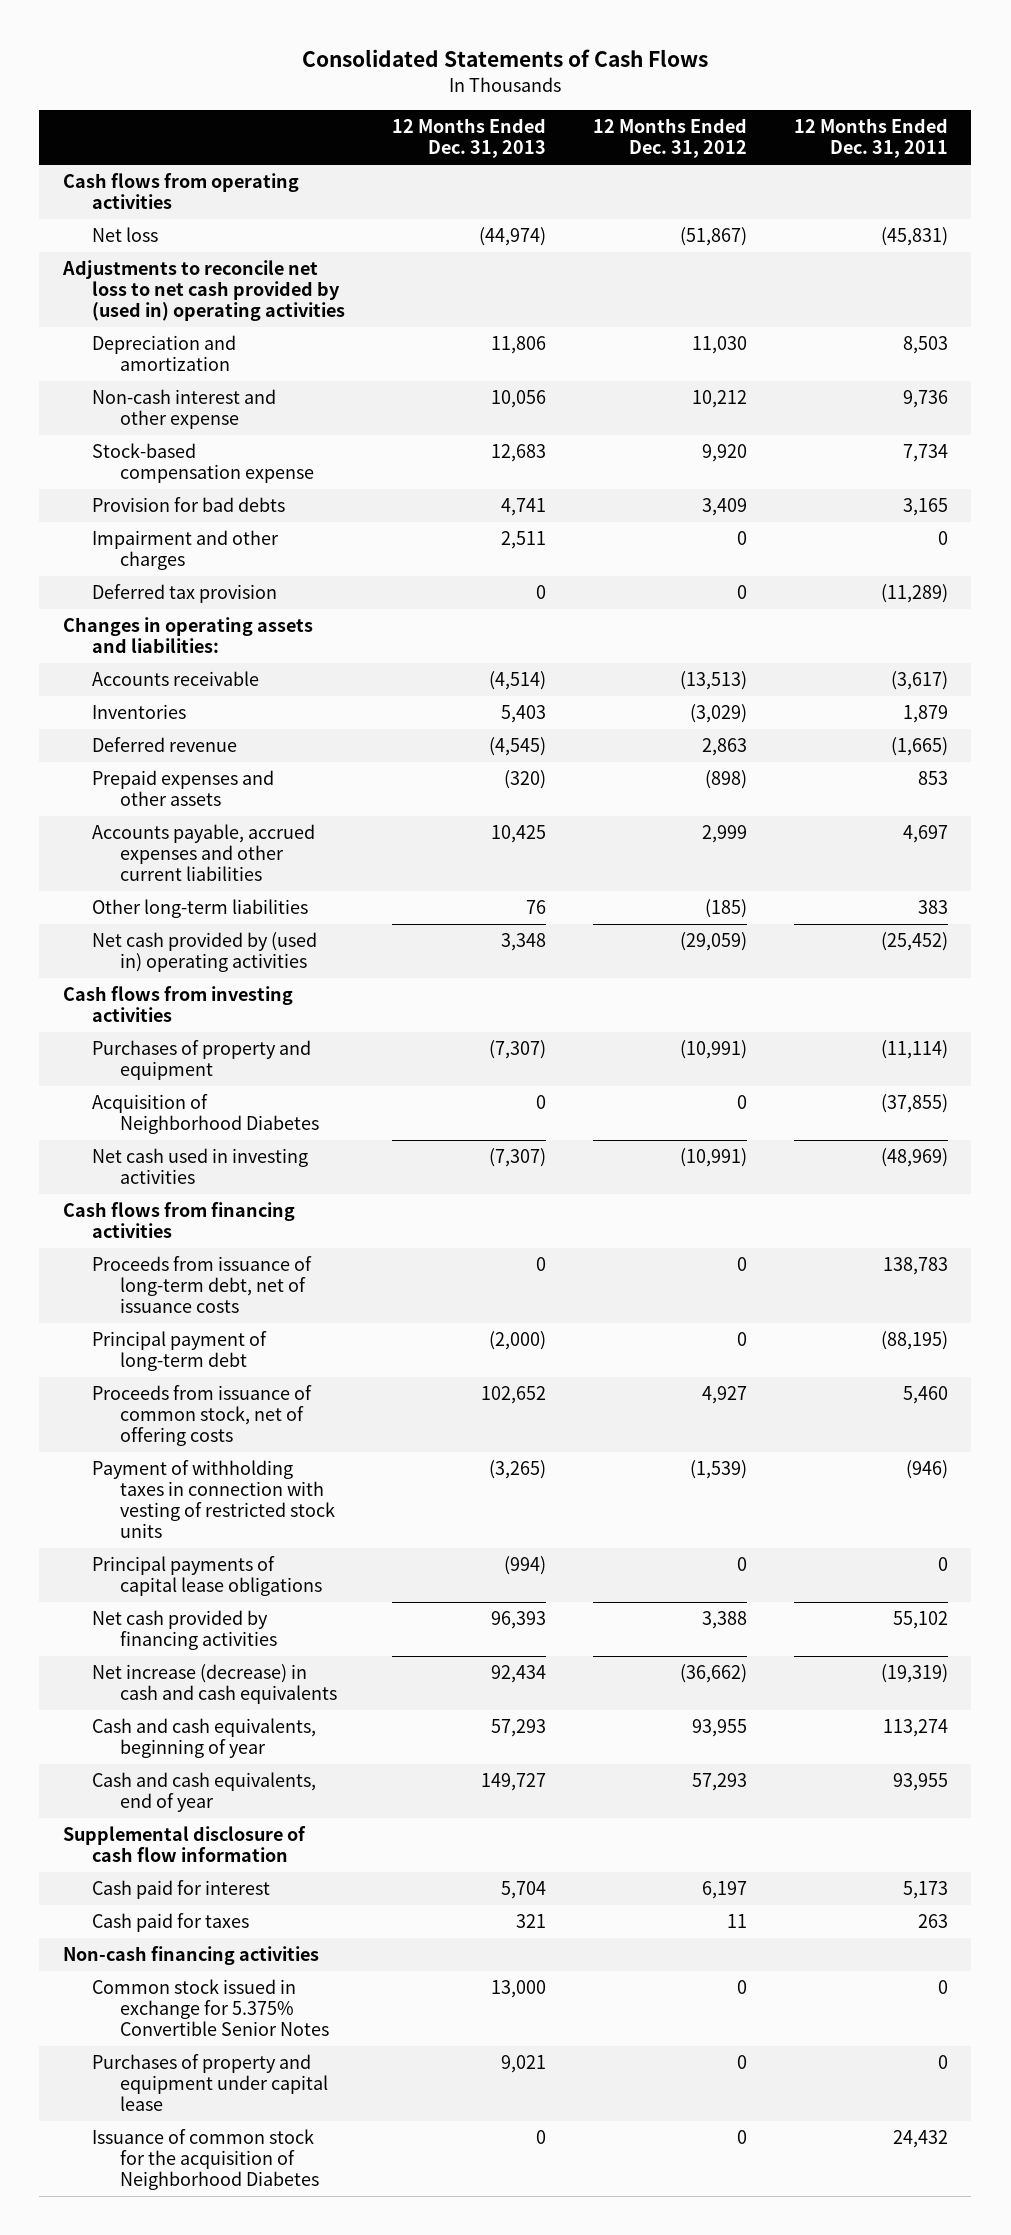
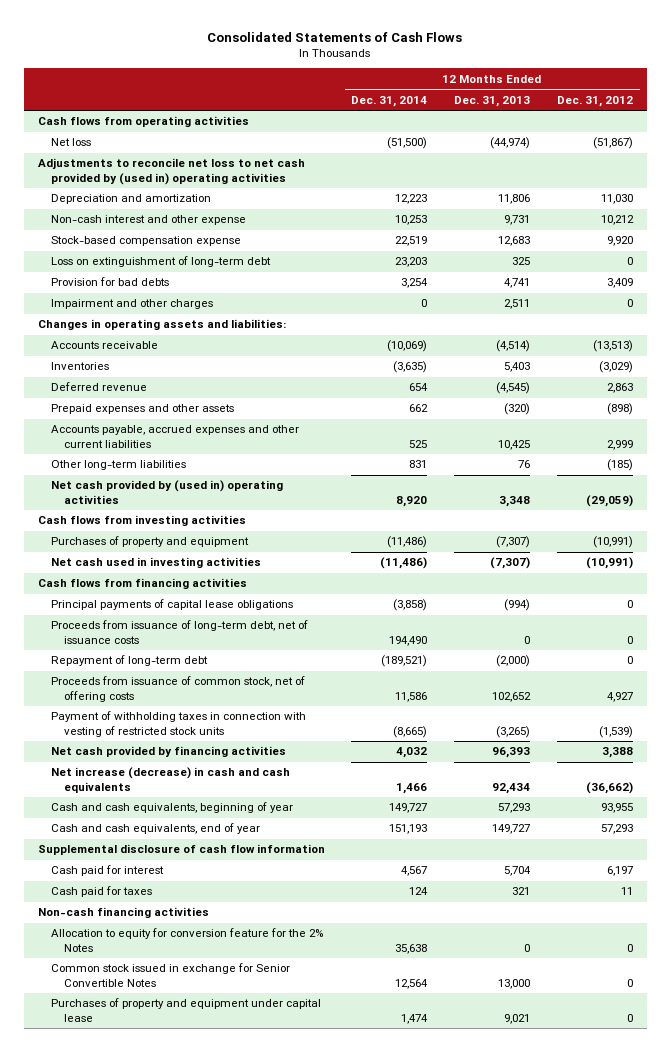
[793,118,948,159] 12 Months Ended Dec. 31, 2011 -> none
none -> [351,95,428,107] Dec. 31, 2014
[490,390,546,409] 10,056 -> [504,215,531,226] 9,731
none -> [50,256,271,268] Loss on extinguishment of long-term debt
[91,584,277,604] Deferred tax provision -> none
[91,1094,320,1135] Acquisition of Neighborhood Diabetes -> none
[91,1556,323,1597] Principal payments of capital lease obligations -> [50,599,293,611] Principal payments of capital lease obligations
[91,1331,267,1372] Principal payment of long-term debt -> [50,655,208,667] Repayment of long-term debt
none -> [50,928,323,952] Allocation to equity for conversion feature for the 2% Notes
[91,1979,330,2037] Common stock issued in exchange for 5.375% Convertible Senior Notes -> [50,963,290,987] Common stock issued in exchange for Senior Convertible Notes
[91,2129,320,2191] Issuance of common stock for the acquisition of Neighborhood Diabetes -> none

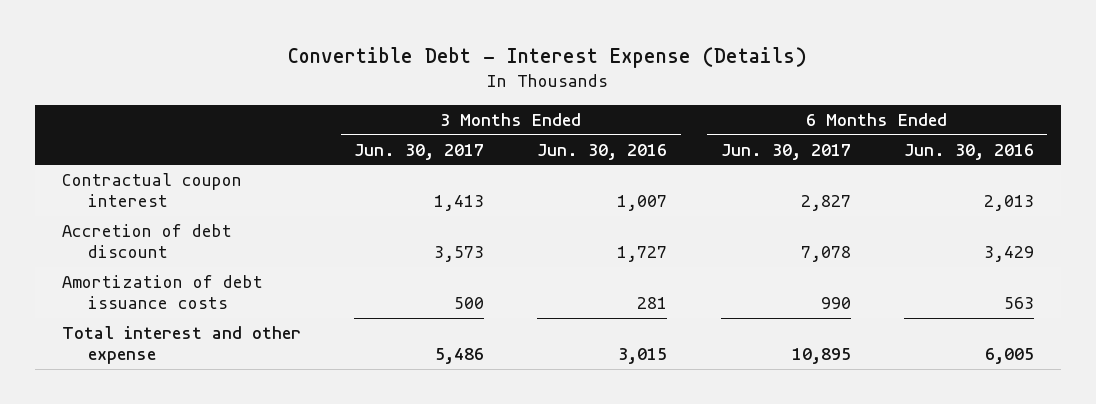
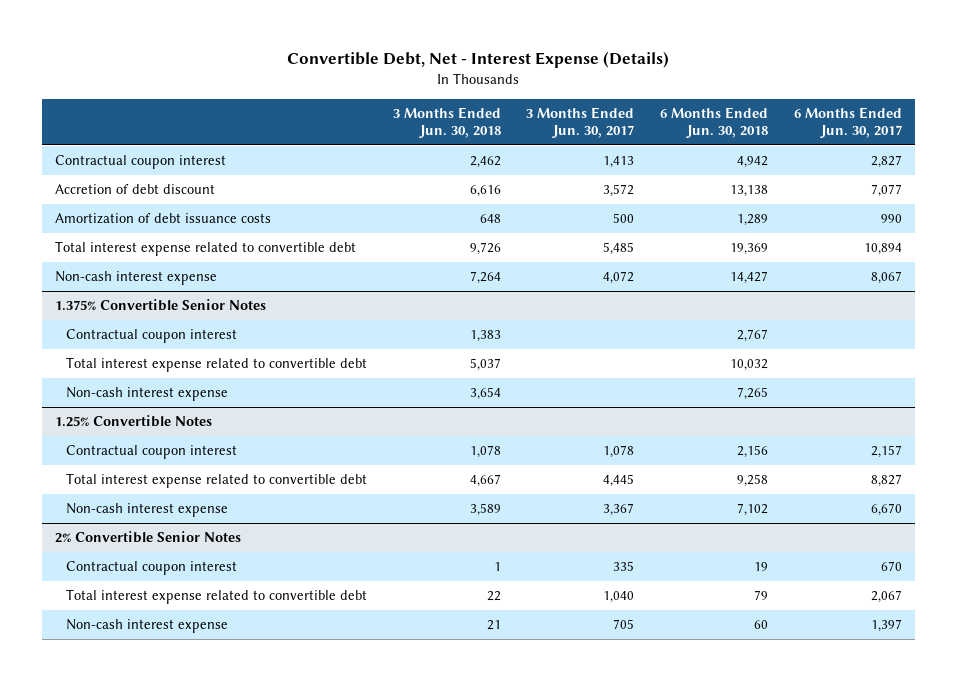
[287,46,807,68] Convertible Debt - Interest Expense (Details) -> [287,51,670,69] Convertible Debt, Net - Interest Expense (Details)
[537,143,668,160] Jun. 30, 2016 -> none
[903,143,1034,160] Jun. 30, 2016 -> none
none -> [392,106,501,139] 3 Months Ended Jun. 30, 2018
none -> [660,106,769,139] 6 Months Ended Jun. 30, 2018
[434,245,485,262] 3,573 -> [603,184,635,198] 3,572
[800,245,851,262] 7,078 -> [871,184,903,198] 7,077
[61,326,301,364] Total interest and other expense -> [54,241,356,257] Total interest expense related to convertible debt
[435,347,485,364] 5,486 -> [603,242,635,256] 5,485
[791,347,851,364] 10,895 -> [864,243,903,256] 10,894
none -> [54,271,217,286] Non-cash interest expense
none -> [54,299,266,312] 1.375% Convertible Senior Notes
none -> [65,329,237,344] Contractual coupon interest
none -> [65,357,367,373] Total interest expense related to convertible debt
none -> [65,387,228,402] Non-cash interest expense
none -> [54,415,212,428] 1.25% Convertible Notes
none -> [65,445,237,460] Contractual coupon interest
none -> [65,473,367,489] Total interest expense related to convertible debt
none -> [65,503,228,518] Non-cash interest expense
none -> [54,531,241,544] 2% Convertible Senior Notes
none -> [65,561,237,576] Contractual coupon interest
none -> [65,589,367,605] Total interest expense related to convertible debt
none -> [65,619,228,634] Non-cash interest expense

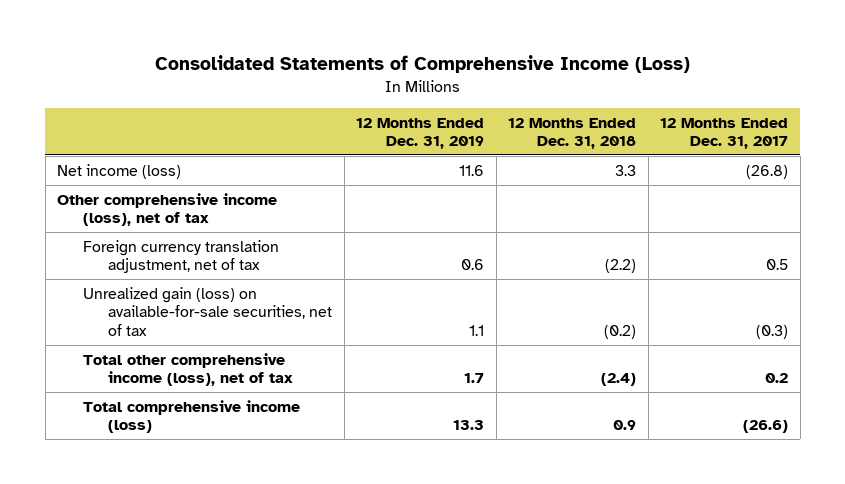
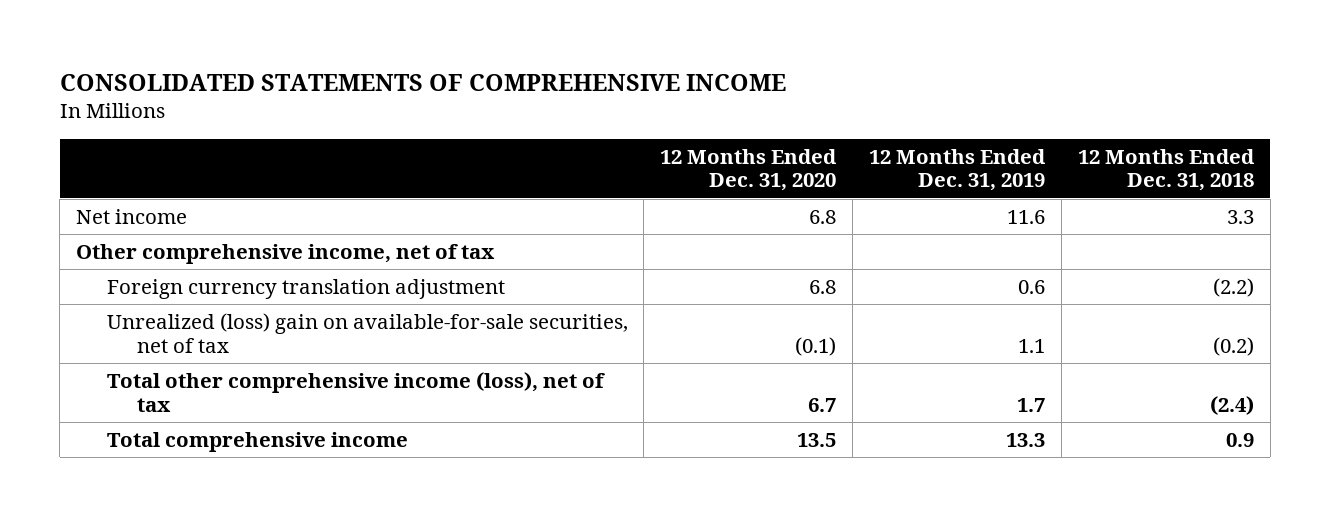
[154,55,690,74] Consolidated Statements of Comprehensive Income (Loss) -> [59,74,786,92] CONSOLIDATED STATEMENTS OF COMPREHENSIVE INCOME
[660,117,789,150] 12 Months Ended Dec. 31, 2017 -> none
none -> [660,148,838,192] 12 Months Ended Dec. 31, 2020
[57,163,182,179] Net income (loss) -> [75,209,187,225] Net income
[57,192,278,227] Other comprehensive income (loss), net of tax -> [75,244,495,265] Other comprehensive income, net of tax
[82,239,279,274] Foreign currency translation adjustment, net of tax -> [106,279,505,300] Foreign currency translation adjustment
[82,286,333,336] Unrealized gain (loss) on available-for-sale securities, net of tax -> [106,313,628,353] Unrealized (loss) gain on available-for-sale securities, net of tax
[82,399,300,434] Total comprehensive income (loss) -> [106,432,408,453] Total comprehensive income

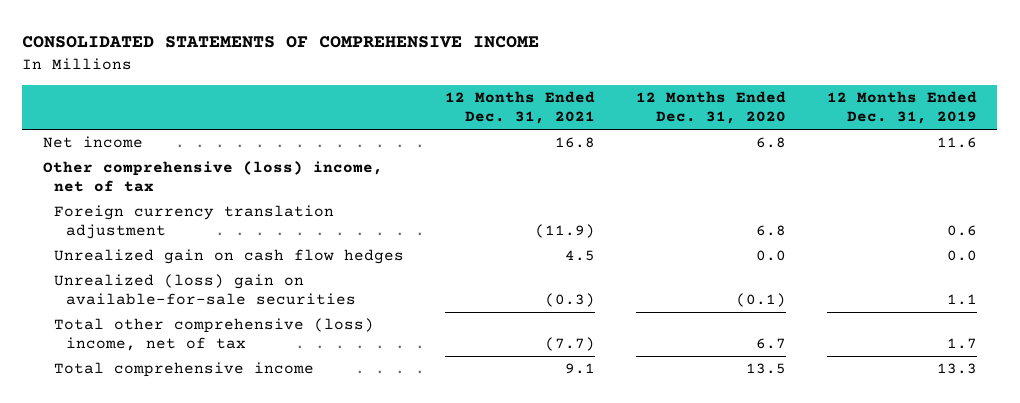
[1077,148,1255,192] 12 Months Ended Dec. 31, 2018 -> none
none -> [445,91,596,125] 12 Months Ended Dec. 31, 2021
[75,244,495,265] Other comprehensive income, net of tax -> [42,161,383,193] Other comprehensive (loss) income, net of tax
none -> [54,249,405,265] Unrealized gain on cash flow hedges
[106,313,628,353] Unrealized (loss) gain on available-for-sale securities, net of tax -> [54,274,356,306] Unrealized (loss) gain on available-for-sale securities
[106,372,605,412] Total other comprehensive income (loss), net of tax -> [54,318,375,352] Total other comprehensive (loss) income, net of tax

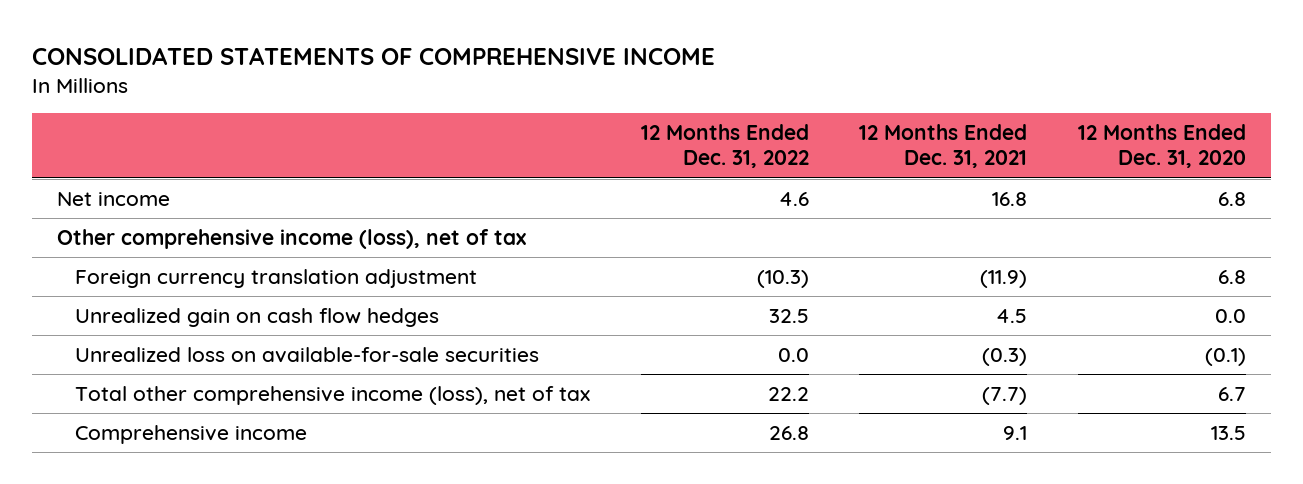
[826,91,977,125] 12 Months Ended Dec. 31, 2019 -> none
none -> [640,124,809,169] 12 Months Ended Dec. 31, 2022
[42,161,383,193] Other comprehensive (loss) income, net of tax -> [57,229,527,250] Other comprehensive income (loss), net of tax
[54,274,356,306] Unrealized (loss) gain on available-for-sale securities -> [75,347,540,364] Unrealized loss on available-for-sale securities
[54,318,375,352] Total other comprehensive (loss) income, net of tax -> [75,386,591,406] Total other comprehensive income (loss), net of tax
[54,362,315,378] Total comprehensive income -> [75,425,308,445] Comprehensive income

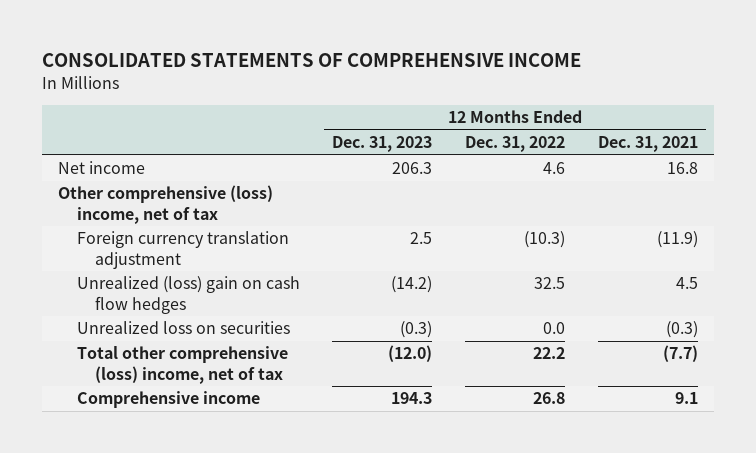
[1077,124,1246,169] 12 Months Ended Dec. 31, 2020 -> none
none -> [332,136,433,153] Dec. 31, 2023
[57,229,527,250] Other comprehensive income (loss), net of tax -> [57,185,273,224] Other comprehensive (loss) income, net of tax
[75,308,440,328] Unrealized gain on cash flow hedges -> [76,276,300,314] Unrealized (loss) gain on cash flow hedges
[75,347,540,364] Unrealized loss on available-for-sale securities -> [76,321,290,335] Unrealized loss on securities
[75,386,591,406] Total other comprehensive income (loss), net of tax -> [76,346,288,384] Total other comprehensive (loss) income, net of tax

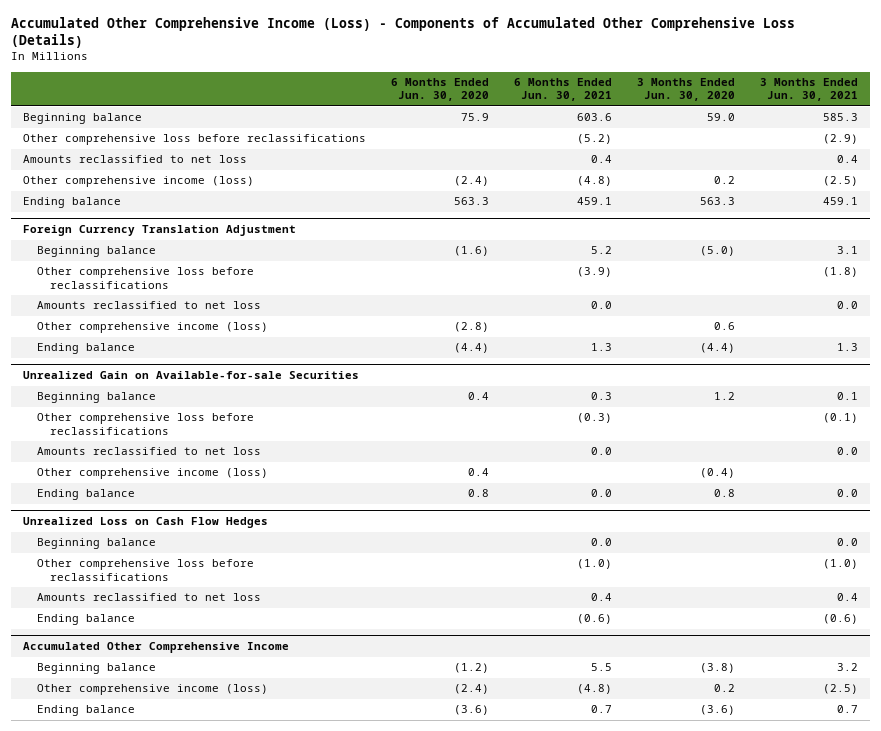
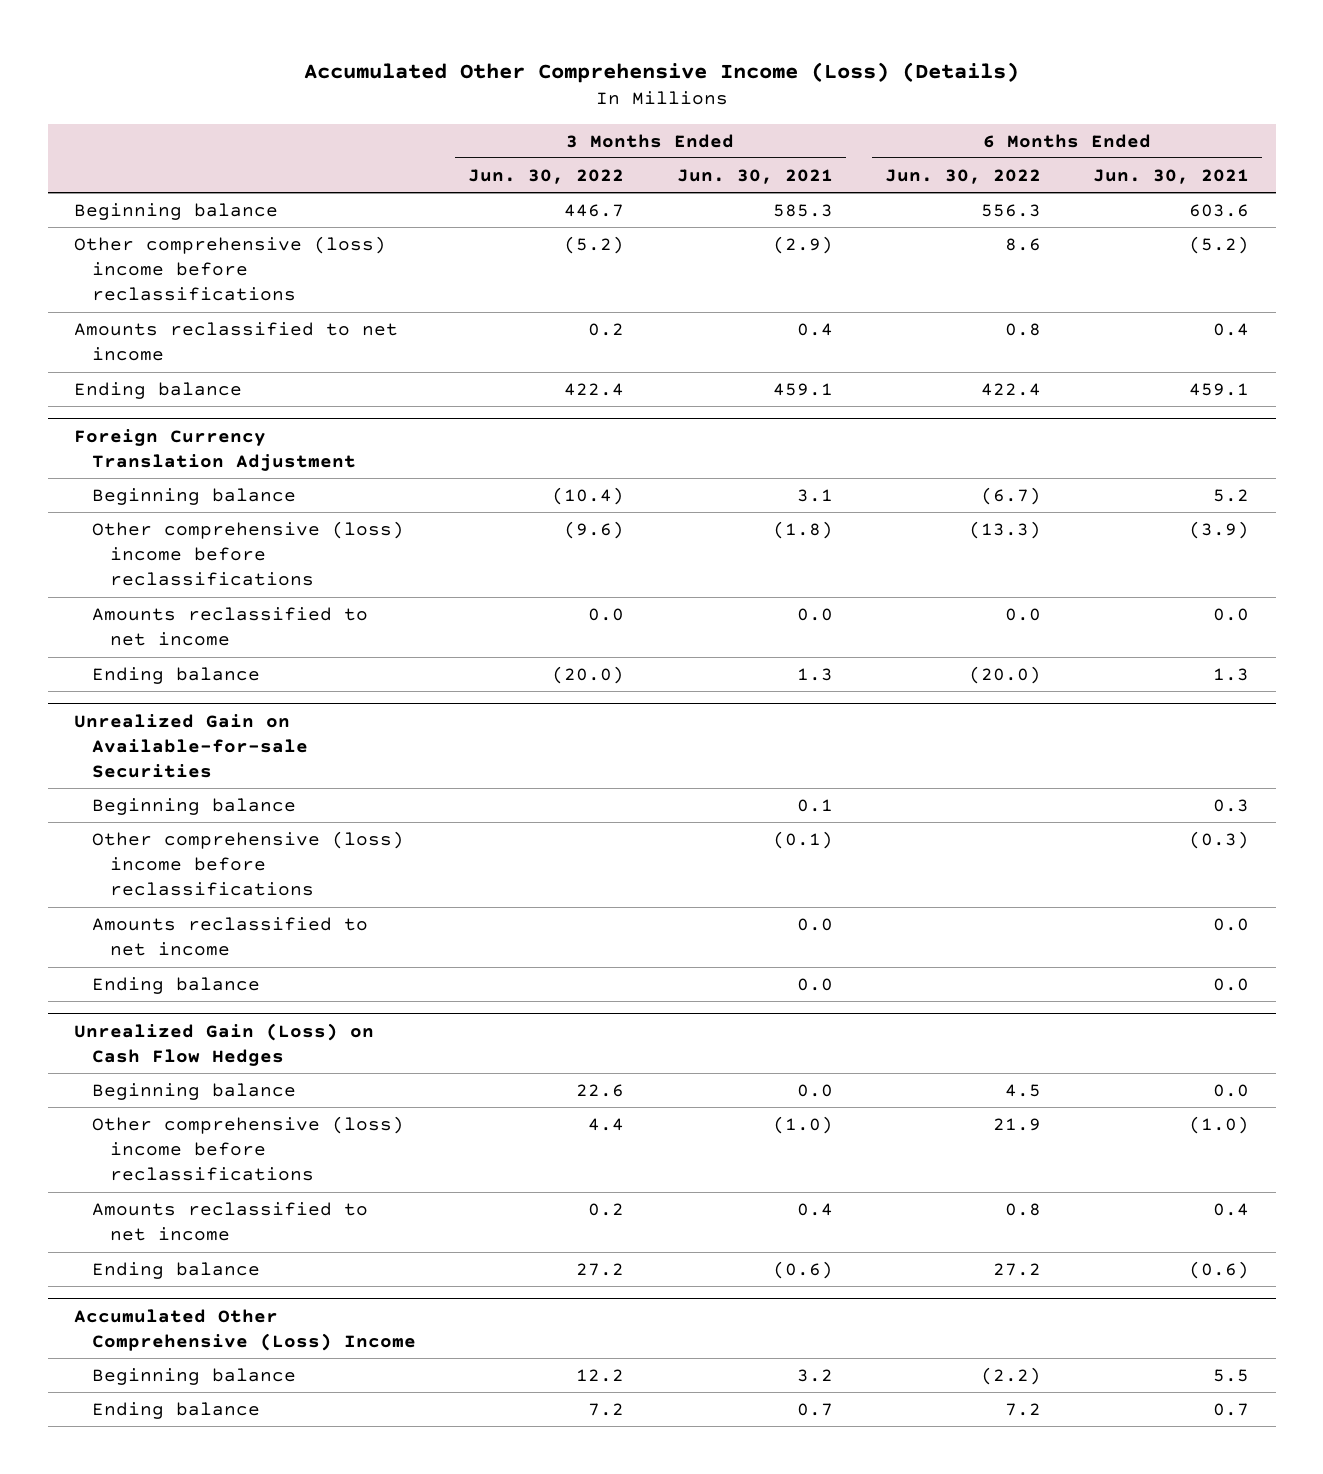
[10,17,795,49] Accumulated Other Comprehensive Income (Loss) - Components of Accumulated Other Comprehensive Loss (Details) -> [303,61,1019,83] Accumulated Other Comprehensive Income (Loss) (Details)
[391,78,490,102] 6 Months Ended Jun. 30, 2020 -> none
[637,78,736,102] 3 Months Ended Jun. 30, 2020 -> none
none -> [468,168,625,184] Jun. 30, 2022
none -> [885,168,1042,184] Jun. 30, 2022
[23,176,255,188] Other comprehensive income (loss) -> none
[23,134,367,146] Other comprehensive loss before reclassifications -> [73,235,386,302] Other comprehensive (loss) income before reclassifications
[23,155,248,164] Amounts reclassified to net loss -> [73,321,398,362] Amounts reclassified to net income
[36,322,268,334] Other comprehensive income (loss) -> none
[36,267,254,289] Other comprehensive loss before reclassifications -> [91,520,404,587] Other comprehensive (loss) income before reclassifications
[36,301,261,310] Amounts reclassified to net loss -> [91,606,368,647] Amounts reclassified to net income
[36,468,268,480] Other comprehensive income (loss) -> none
[36,413,254,435] Other comprehensive loss before reclassifications -> [91,830,404,897] Other comprehensive (loss) income before reclassifications
[36,447,261,456] Amounts reclassified to net loss -> [91,916,368,957] Amounts reclassified to net income
[23,517,269,529] Unrealized Loss on Cash Flow Hedges -> [73,1022,374,1066] Unrealized Gain (Loss) on Cash Flow Hedges
[36,559,254,581] Other comprehensive loss before reclassifications -> [91,1115,404,1182] Other comprehensive (loss) income before reclassifications
[36,593,261,602] Amounts reclassified to net loss -> [91,1201,368,1242] Amounts reclassified to net income
[23,642,290,654] Accumulated Other Comprehensive Income -> [73,1308,416,1351] Accumulated Other Comprehensive (Loss) Income
[36,684,268,696] Other comprehensive income (loss) -> none

